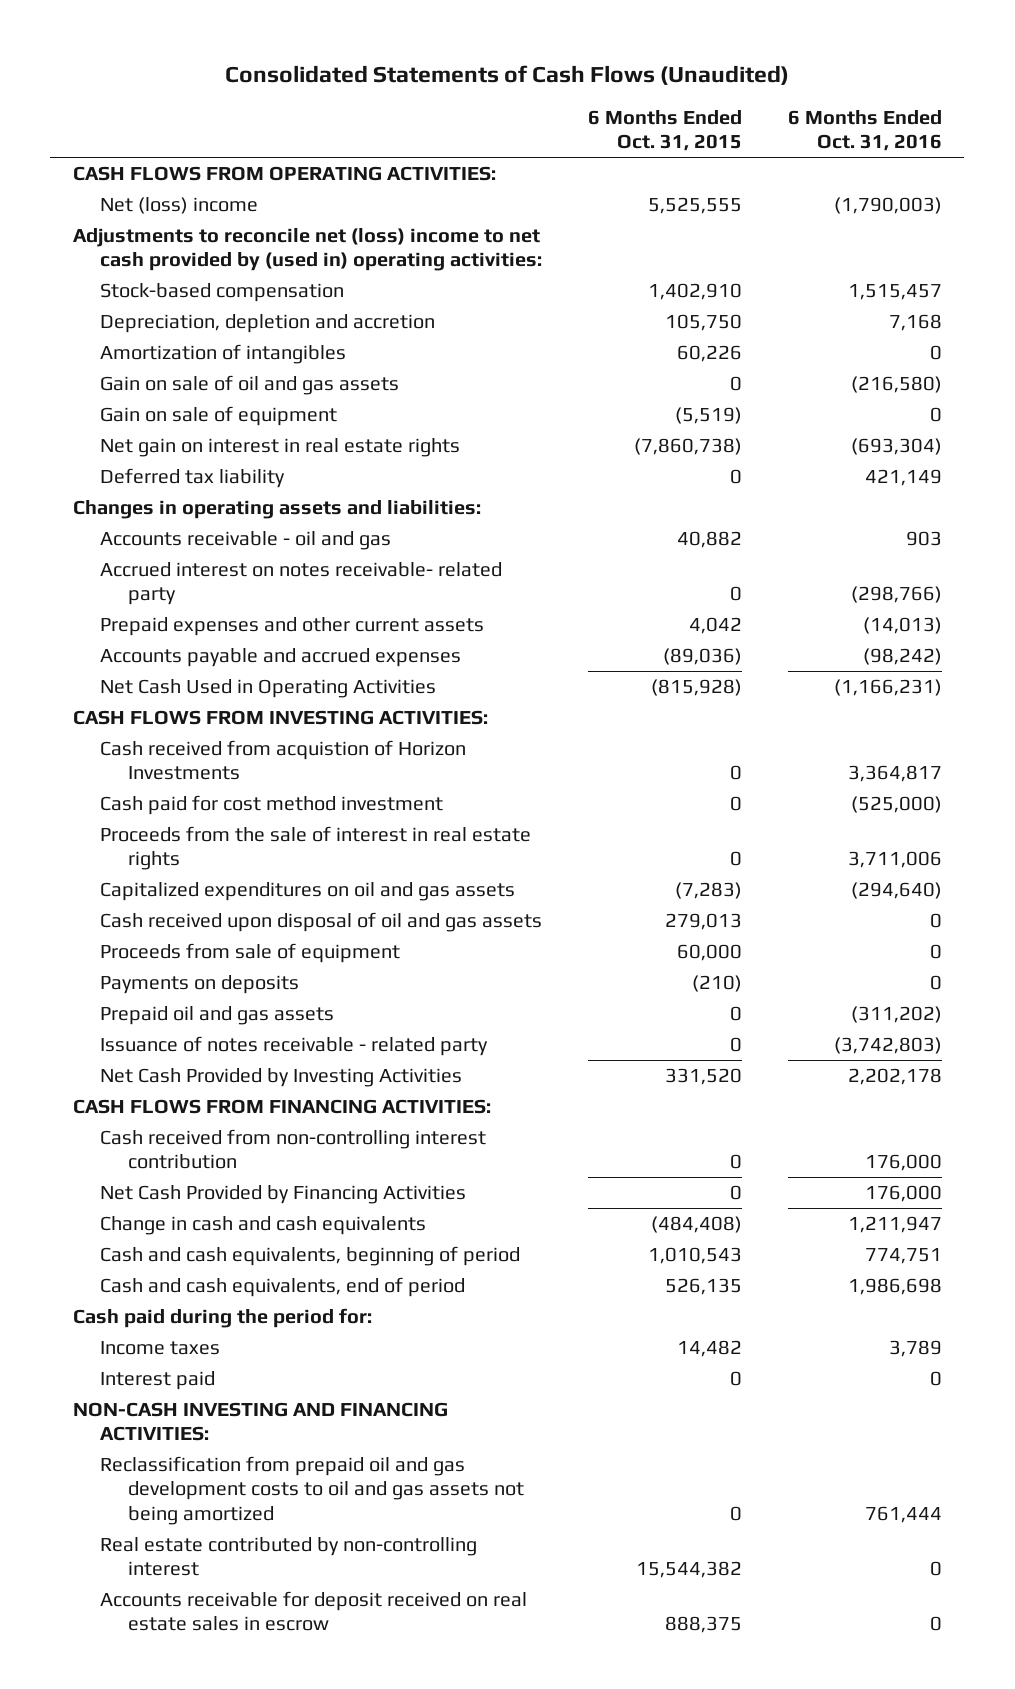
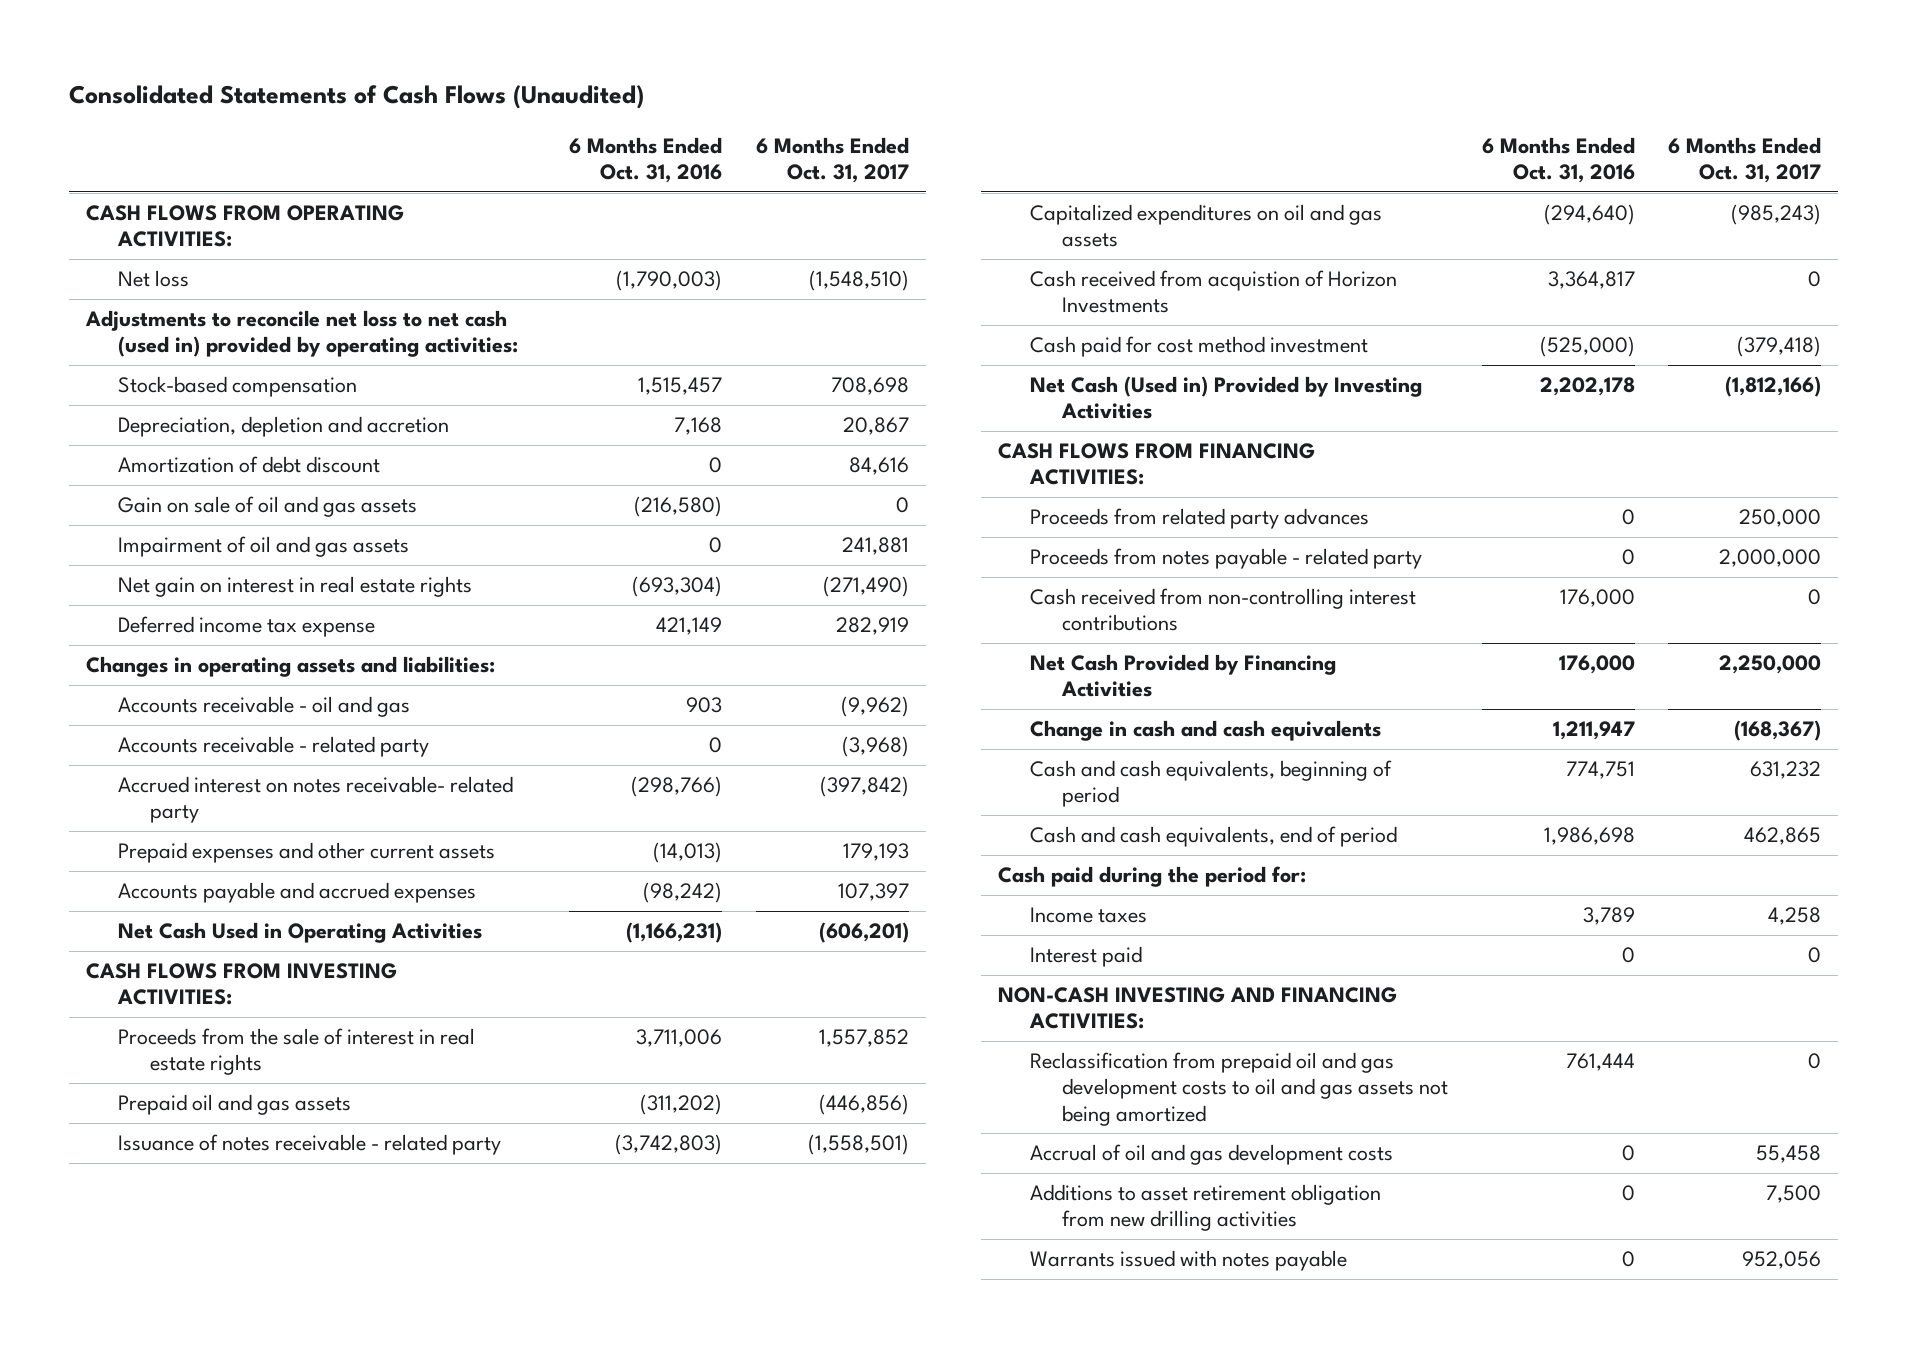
[587,109,742,152] 6 Months Ended Oct. 31, 2015 -> none
none -> [756,136,910,184] 6 Months Ended Oct. 31, 2017
[100,197,259,215] Net (loss) income -> [117,270,189,288] Net loss
[73,228,543,272] Adjustments to reconcile net (loss) income to net cash provided by (used in) operating activities: -> [84,310,518,358] Adjustments to reconcile net loss to net cash (used in) provided by operating activities:
[100,344,347,365] Amortization of intangibles -> none
none -> [117,456,380,474] Amortization of debt discount
[100,406,338,427] Gain on sale of equipment -> none
none -> [117,536,409,558] Impairment of oil and gas assets
[100,468,286,489] Deferred tax liability -> [117,616,375,638] Deferred income tax expense
none -> [117,736,429,758] Accounts receivable - related party
[100,912,543,933] Cash received upon disposal of oil and gas assets -> none
[100,943,401,964] Proceeds from sale of equipment -> none
[100,975,300,995] Payments on deposits -> none
[100,882,516,902] Capitalized expenditures on oil and gas assets -> [1030,204,1383,248] Capitalized expenditures on oil and gas assets
[100,740,467,781] Cash received from acquistion of Horizon Investments -> [1030,270,1398,314] Cash received from acquistion of Horizon Investments
[100,795,444,816] Cash paid for cost method investment -> [1030,336,1369,358] Cash paid for cost method investment
[100,1068,463,1088] Net Cash Provided by Investing Activities -> [1030,376,1423,420] Net Cash (Used in) Provided by Investing Activities
none -> [1030,508,1370,530] Proceeds from related party advances
none -> [1030,548,1423,570] Proceeds from notes payable - related party
[100,1129,487,1170] Cash received from non-controlling interest contribution -> [1030,588,1417,632] Cash received from non-controlling interest contributions
[100,1537,478,1577] Real estate contributed by non-controlling interest -> none
[100,1591,528,1632] Accounts receivable for deposit received on real estate sales in escrow -> none
none -> [1030,1144,1394,1166] Accrual of oil and gas development costs
none -> [1030,1184,1382,1232] Additions to asset retirement obligation from new drilling activities
none -> [1030,1250,1348,1272] Warrants issued with notes payable

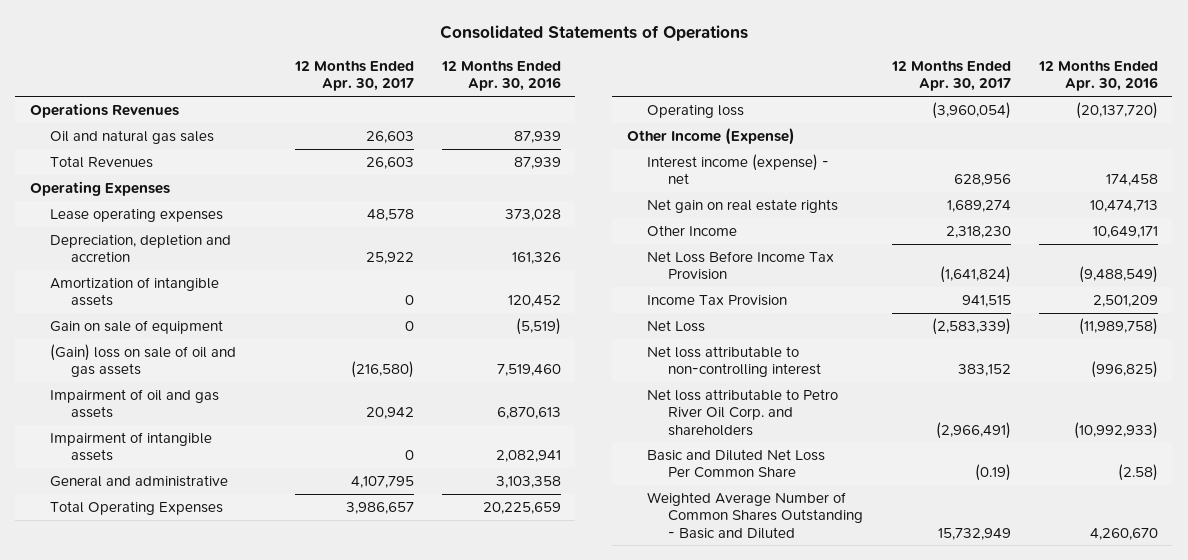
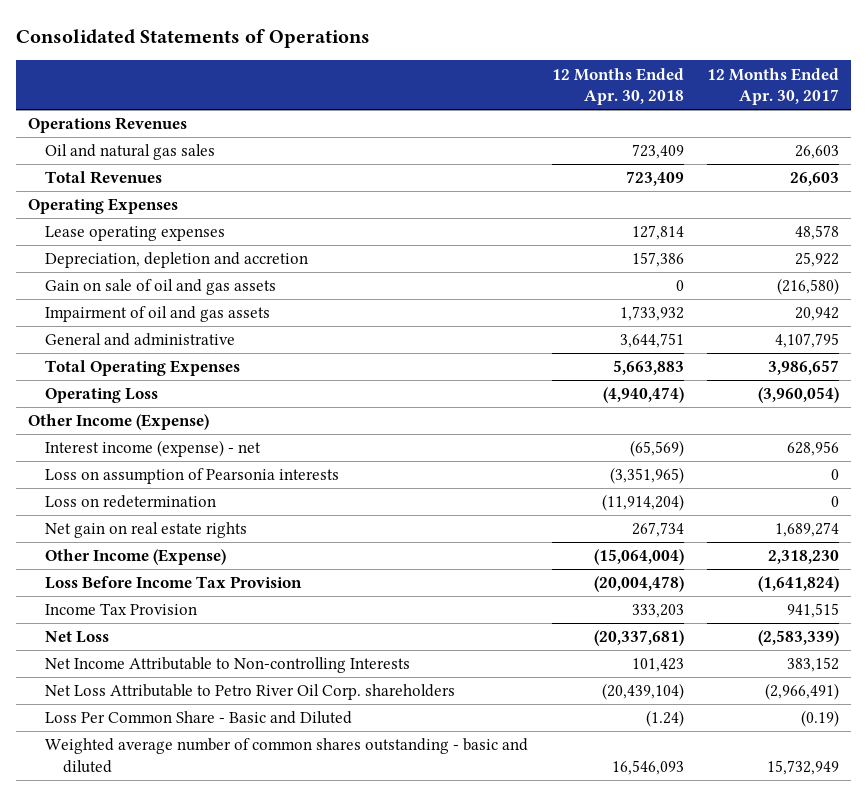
[441,60,562,92] 12 Months Ended Apr. 30, 2016 -> none
none -> [551,67,684,106] 12 Months Ended Apr. 30, 2018
[50,276,220,307] Amortization of intangible assets -> none
[50,319,224,334] Gain on sale of equipment -> none
[50,343,237,378] (Gain) loss on sale of oil and gas assets -> [45,279,277,296] Gain on sale of oil and gas assets
[50,431,213,462] Impairment of intangible assets -> none
[647,103,745,118] Operating loss -> [45,388,159,404] Operating Loss
none -> [45,468,340,485] Loss on assumption of Pearsonia interests
none -> [45,495,217,509] Loss on redetermination
[647,224,738,236] Other Income -> [45,549,227,566] Other Income (Expense)
[647,250,835,281] Net Loss Before Income Tax Provision -> [45,576,303,590] Loss Before Income Tax Provision
[647,345,821,378] Net loss attributable to non-controlling interest -> [45,657,411,674] Net Income Attributable to Non-controlling Interests
[647,388,839,436] Net loss attributable to Petro River Oil Corp. and shareholders -> [45,684,456,701] Net Loss Attributable to Petro River Oil Corp. shareholders
[647,448,826,479] Basic and Diluted Net Loss Per Common Share -> [45,711,353,725] Loss Per Common Share - Basic and Diluted
[647,491,863,539] Weighted Average Number of Common Shares Outstanding - Basic and Diluted -> [45,738,529,773] Weighted average number of common shares outstanding - basic and diluted

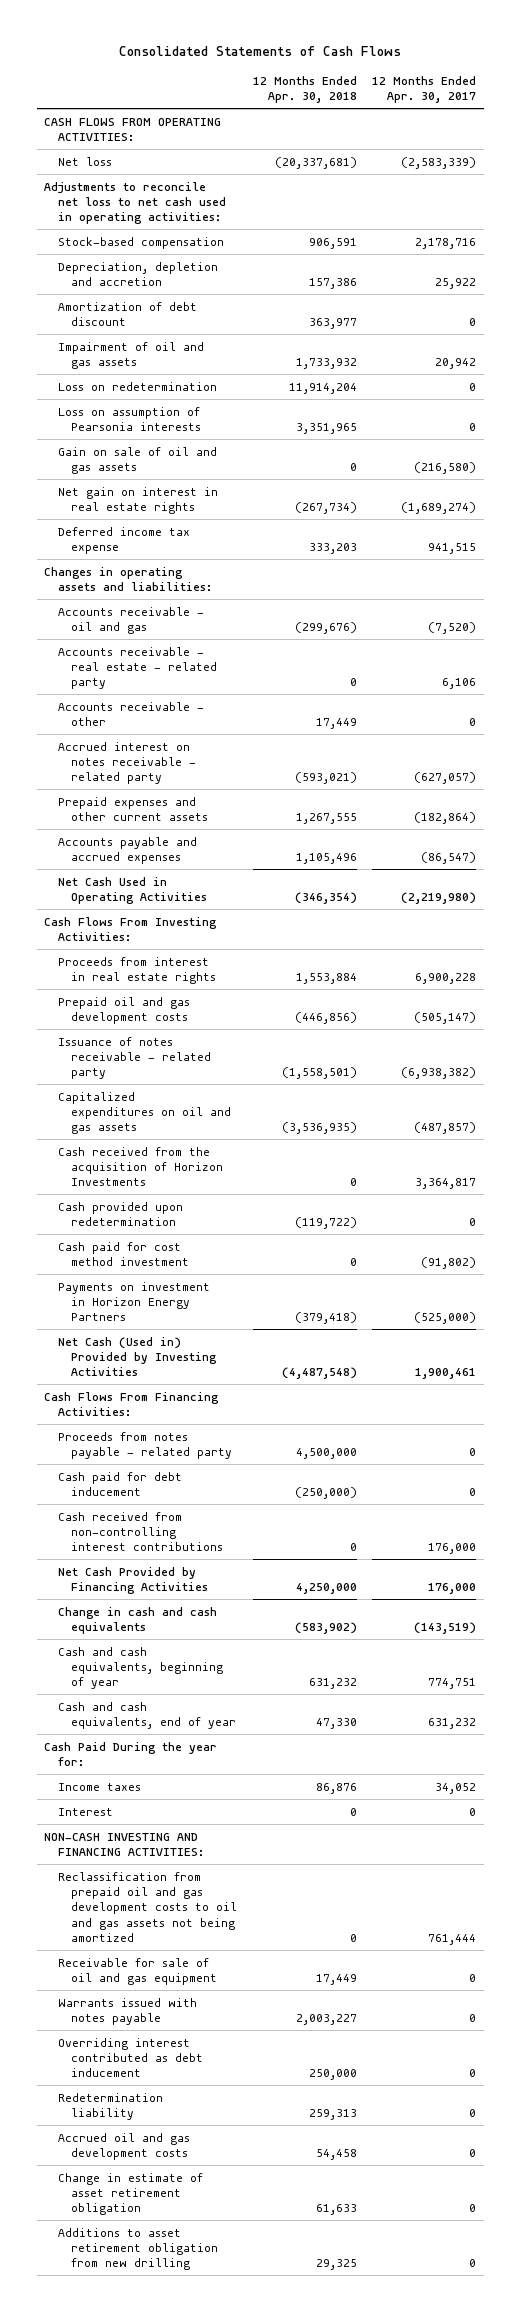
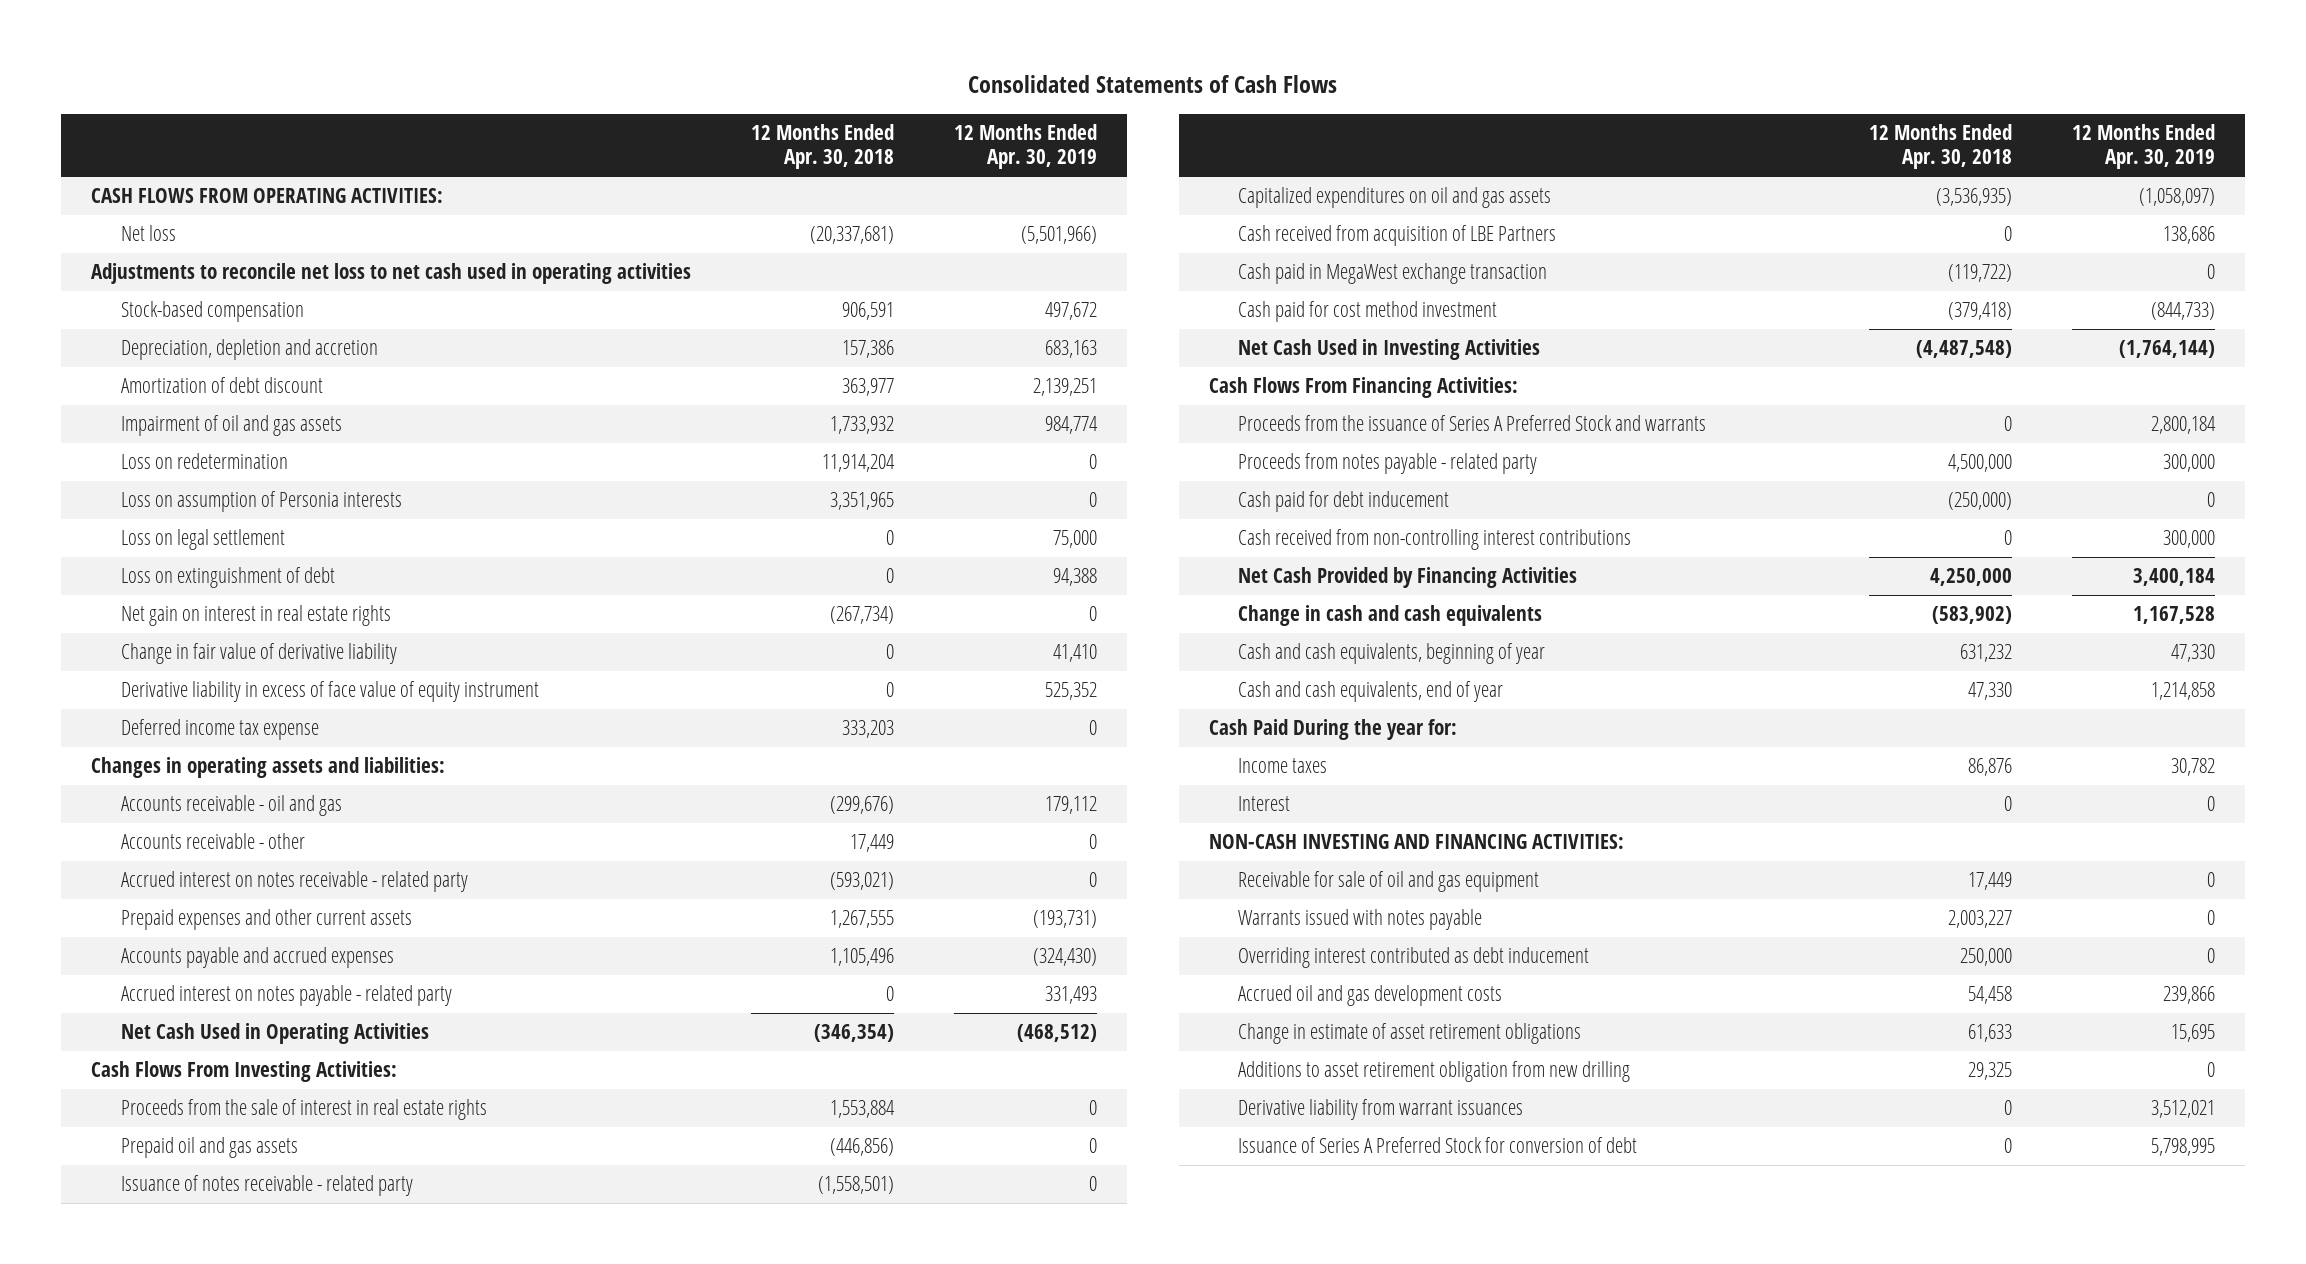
[372,75,477,103] 12 Months Ended Apr. 30, 2017 -> none
none -> [954,124,1098,170] 12 Months Ended Apr. 30, 2019
[44,181,226,225] Adjustments to reconcile net loss to net cash used in operating activities: -> [91,263,692,285] Adjustments to reconcile net loss to net cash used in operating activities
[57,446,217,474] Gain on sale of oil and gas assets -> none
[57,406,202,431] Loss on assumption of Pearsonia interests -> [120,491,402,513] Loss on assumption of Personia interests
none -> [120,529,285,551] Loss on legal settlement
none -> [120,567,335,589] Loss on extinguishment of debt
none -> [120,643,397,665] Change in fair value of derivative liability
none -> [120,681,539,703] Derivative liability in excess of face value of equity instrument
[57,646,218,690] Accounts receivable - real estate - related party -> none
none -> [120,985,452,1007] Accrued interest on notes payable - related party
[57,956,217,984] Proceeds from interest in real estate rights -> [120,1099,487,1121] Proceeds from the sale of interest in real estate rights
[57,996,190,1024] Prepaid oil and gas development costs -> [120,1137,298,1159] Prepaid oil and gas assets
[57,1281,210,1322] Payments on investment in Horizon Energy Partners -> none
[57,1146,224,1187] Cash received from the acquisition of Horizon Investments -> [1237,225,1556,247] Cash received from acquisition of LBE Partners
[57,1201,183,1226] Cash provided upon redetermination -> [1237,263,1547,285] Cash paid in MegaWest exchange transaction
[349,1257,357,1266] 0 -> [1947,302,2012,321] (379,418)
[57,1336,218,1377] Net Cash (Used in) Provided by Investing Activities -> [1237,339,1540,361] Net Cash Used in Investing Activities
none -> [1237,415,1706,432] Proceeds from the issuance of Series A Preferred Stock and warrants
[57,1871,238,1943] Reclassification from prepaid oil and gas development costs to oil and gas assets not being amortized -> none
[57,2092,163,2120] Redetermination liability -> none
[57,2172,203,2216] Change in estimate of asset retirement obligation -> [1237,1023,1581,1045] Change in estimate of asset retirement obligations
none -> [1237,1099,1523,1121] Derivative liability from warrant issuances
none -> [1237,1137,1637,1154] Issuance of Series A Preferred Stock for conversion of debt

